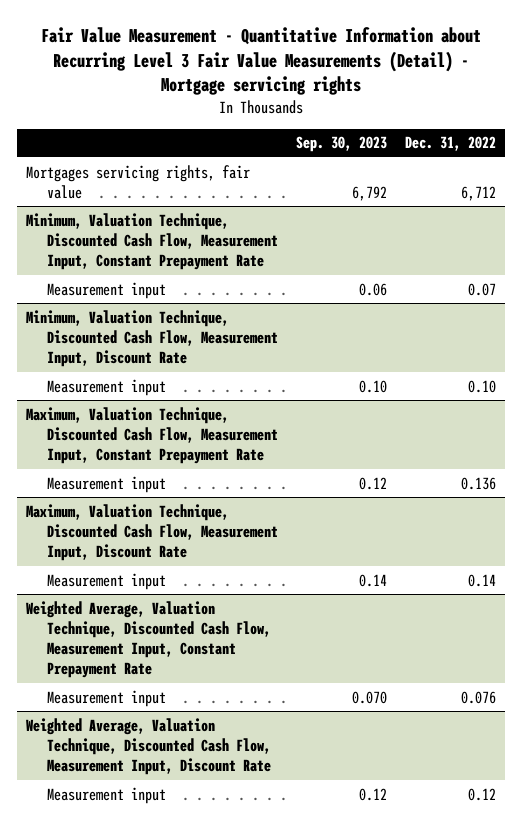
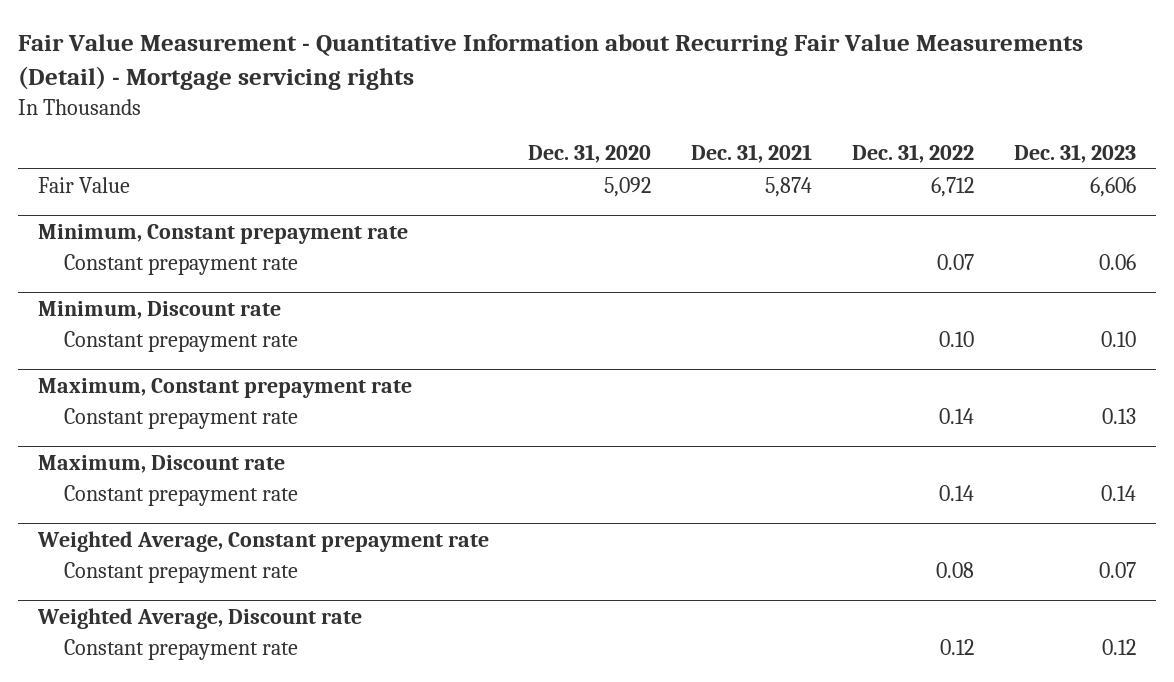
[41,26,482,96] Fair Value Measurement - Quantitative Information about Recurring Level 3 Fair Value Measurements (Detail) - Mortgage servicing rights -> [17,34,1083,91] Fair Value Measurement - Quantitative Information about Recurring Fair Value Measurements (Detail) - Mortgage servicing rights
[295,136,387,153] Sep. 30, 2023 -> none
none -> [528,143,652,163] Dec. 31, 2020
none -> [691,143,813,163] Dec. 31, 2021
none -> [1014,143,1137,163] Dec. 31, 2023
[26,212,278,271] Minimum, Valuation Technique, Discounted Cash Flow, Measurement Input, Constant Prepayment Rate -> none
[26,309,278,368] Minimum, Valuation Technique, Discounted Cash Flow, Measurement Input, Discount Rate -> none
[26,406,278,465] Maximum, Valuation Technique, Discounted Cash Flow, Measurement Input, Constant Prepayment Rate -> none
[46,475,166,493] Measurement input -> none
[26,503,278,562] Maximum, Valuation Technique, Discounted Cash Flow, Measurement Input, Discount Rate -> none
[26,600,271,679] Weighted Average, Valuation Technique, Discounted Cash Flow, Measurement Input, Constant Prepayment Rate -> none
[46,689,166,707] Measurement input -> none
[26,717,271,776] Weighted Average, Valuation Technique, Discounted Cash Flow, Measurement Input, Discount Rate -> none
[26,164,251,199] Mortgages servicing rights, fair value -> [37,177,130,194] Fair Value
none -> [37,223,408,244] Minimum, Constant prepayment rate
[46,281,166,299] Measurement input -> [64,254,299,276] Constant prepayment rate
none -> [37,300,281,319] Minimum, Discount rate
[46,378,166,396] Measurement input -> [64,331,299,353] Constant prepayment rate
none -> [37,377,412,398] Maximum, Constant prepayment rate
none -> [64,408,299,430] Constant prepayment rate
none -> [37,454,285,473] Maximum, Discount rate
[46,572,166,590] Measurement input -> [64,485,299,507] Constant prepayment rate
none -> [36,530,489,552] Weighted Average, Constant prepayment rate
none -> [64,562,299,584] Constant prepayment rate
none -> [36,607,362,629] Weighted Average, Discount rate
[46,786,166,804] Measurement input -> [64,639,299,661] Constant prepayment rate

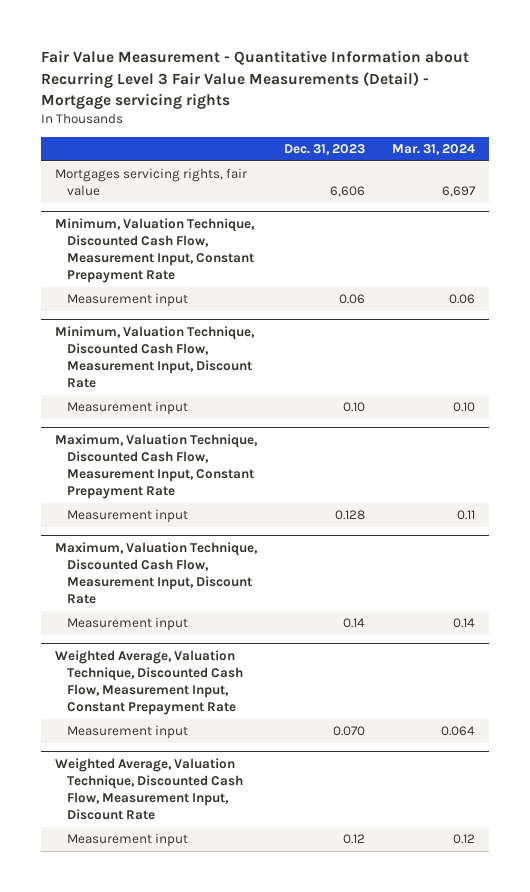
[17,34,1083,91] Fair Value Measurement - Quantitative Information about Recurring Fair Value Measurements (Detail) - Mortgage servicing rights -> [41,50,470,109] Fair Value Measurement - Quantitative Information about Recurring Level 3 Fair Value Measurements (Detail) - Mortgage servicing rights
[528,143,652,163] Dec. 31, 2020 -> none
[691,143,813,163] Dec. 31, 2021 -> none
[852,143,975,163] Dec. 31, 2022 -> none
none -> [392,144,476,156] Mar. 31, 2024
[37,223,408,244] Minimum, Constant prepayment rate -> none
[37,300,281,319] Minimum, Discount rate -> none
[37,377,412,398] Maximum, Constant prepayment rate -> none
[64,408,299,430] Constant prepayment rate -> none
[37,454,285,473] Maximum, Discount rate -> none
[36,530,489,552] Weighted Average, Constant prepayment rate -> none
[64,562,299,584] Constant prepayment rate -> none
[36,607,362,629] Weighted Average, Discount rate -> none
[37,177,130,194] Fair Value -> [54,168,247,197] Mortgages servicing rights, fair value
none -> [54,217,255,284] Minimum, Valuation Technique, Discounted Cash Flow, Measurement Input, Constant Prepayment Rate
[64,254,299,276] Constant prepayment rate -> [67,293,189,308] Measurement input
none -> [54,325,255,389] Minimum, Valuation Technique, Discounted Cash Flow, Measurement Input, Discount Rate
[64,331,299,353] Constant prepayment rate -> [67,401,189,416] Measurement input
none -> [54,433,258,500] Maximum, Valuation Technique, Discounted Cash Flow, Measurement Input, Constant Prepayment Rate
none -> [67,509,189,524] Measurement input
none -> [54,541,258,605] Maximum, Valuation Technique, Discounted Cash Flow, Measurement Input, Discount Rate
[64,485,299,507] Constant prepayment rate -> [67,617,189,632] Measurement input
none -> [54,649,244,716] Weighted Average, Valuation Technique, Discounted Cash Flow, Measurement Input, Constant Prepayment Rate
none -> [67,725,189,740] Measurement input
none -> [54,757,244,821] Weighted Average, Valuation Technique, Discounted Cash Flow, Measurement Input, Discount Rate
[64,639,299,661] Constant prepayment rate -> [67,833,189,848] Measurement input

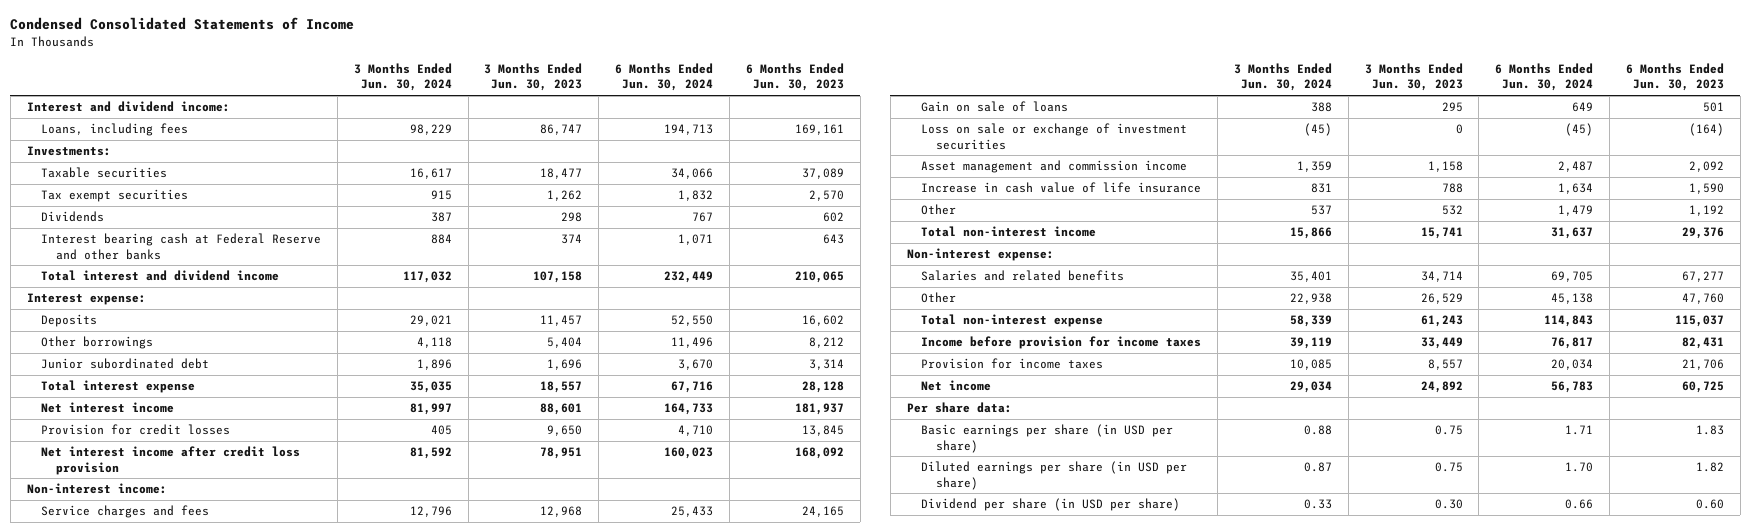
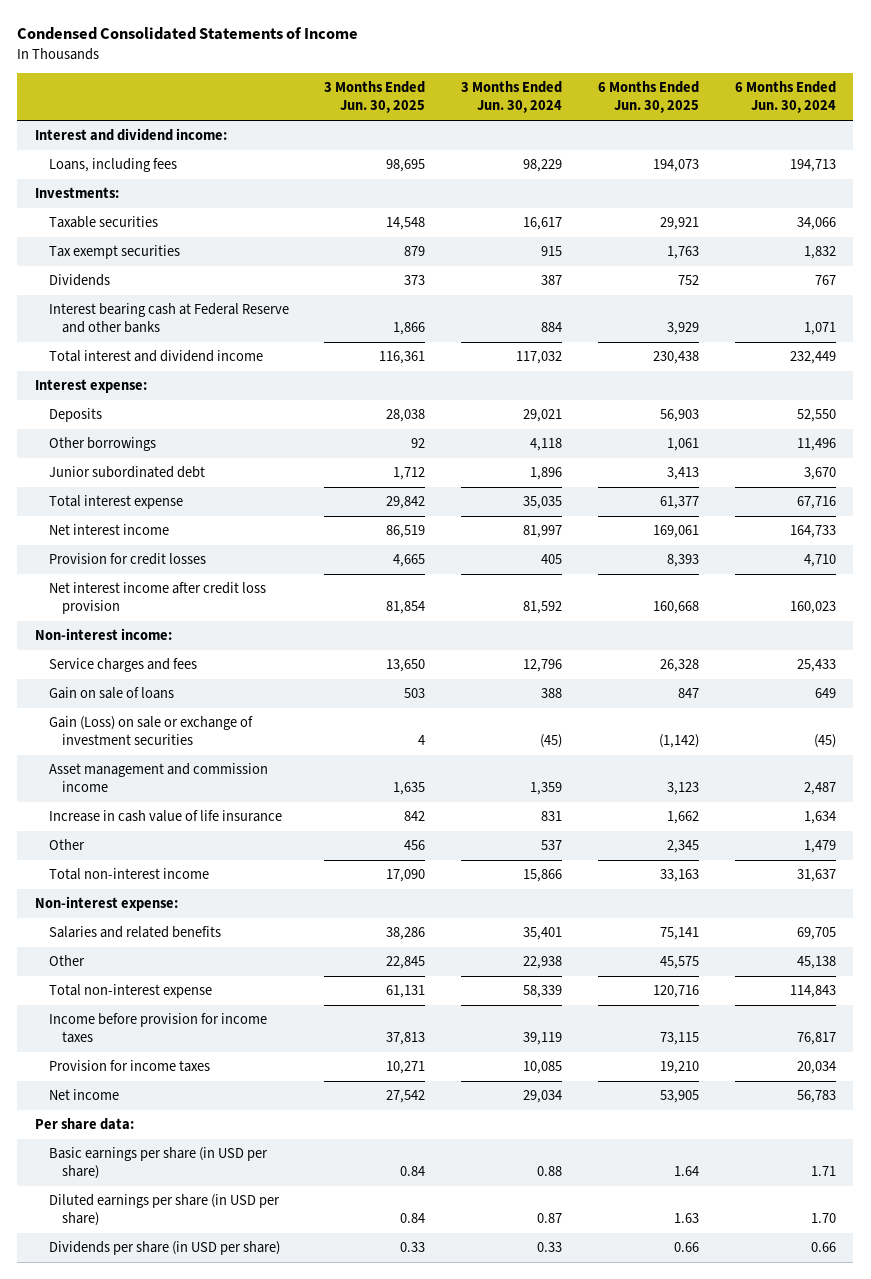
[484,62,583,92] 3 Months Ended Jun. 30, 2023 -> none
[745,62,844,92] 6 Months Ended Jun. 30, 2023 -> none
none -> [324,81,426,114] 3 Months Ended Jun. 30, 2025
none -> [597,81,699,114] 6 Months Ended Jun. 30, 2025
[921,123,1188,150] Loss on sale or exchange of investment securities -> [48,716,253,746] Gain (Loss) on sale or exchange of investment securities
[921,498,1181,512] Dividend per share (in USD per share) -> [48,1241,280,1256] Dividends per share (in USD per share)

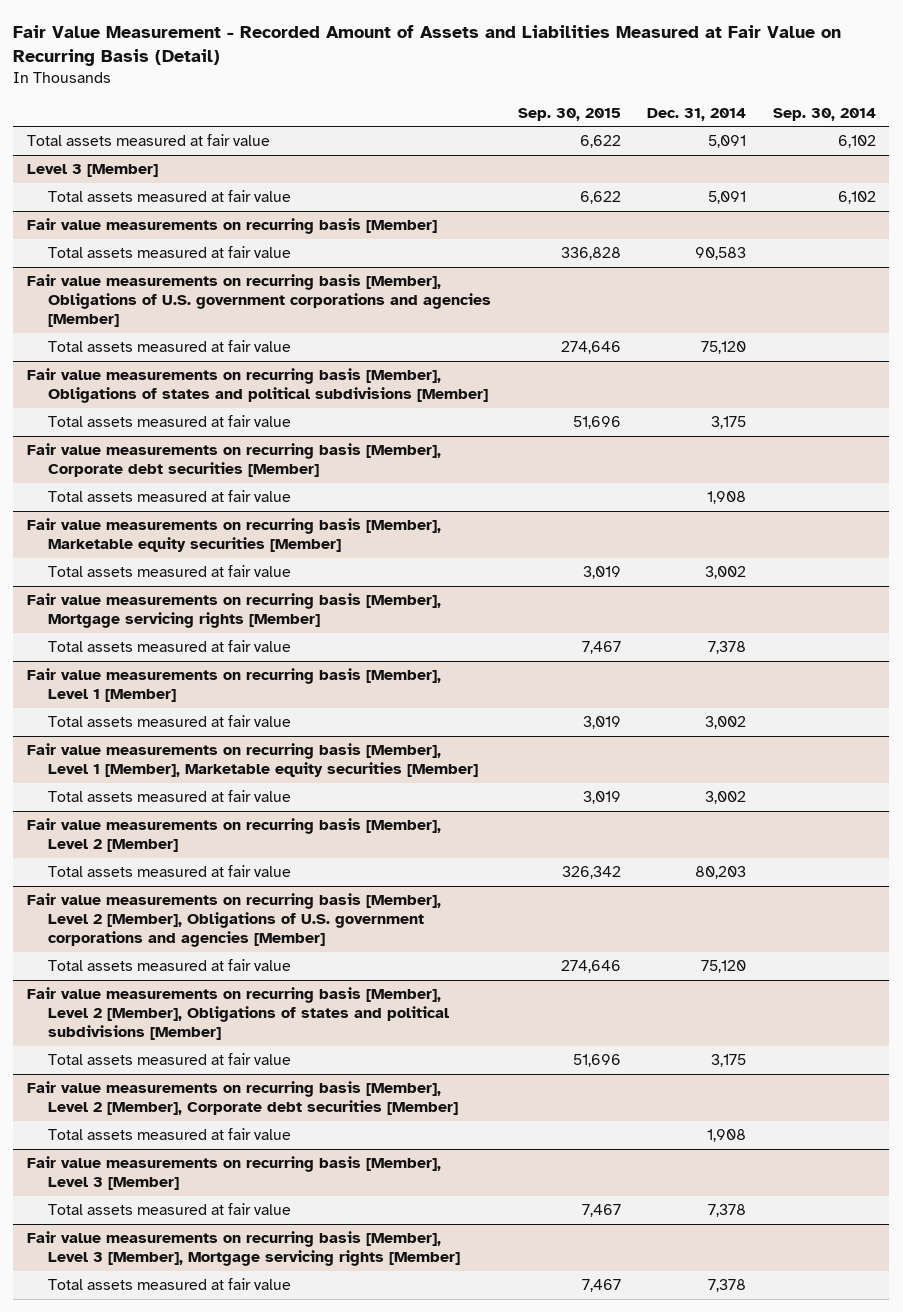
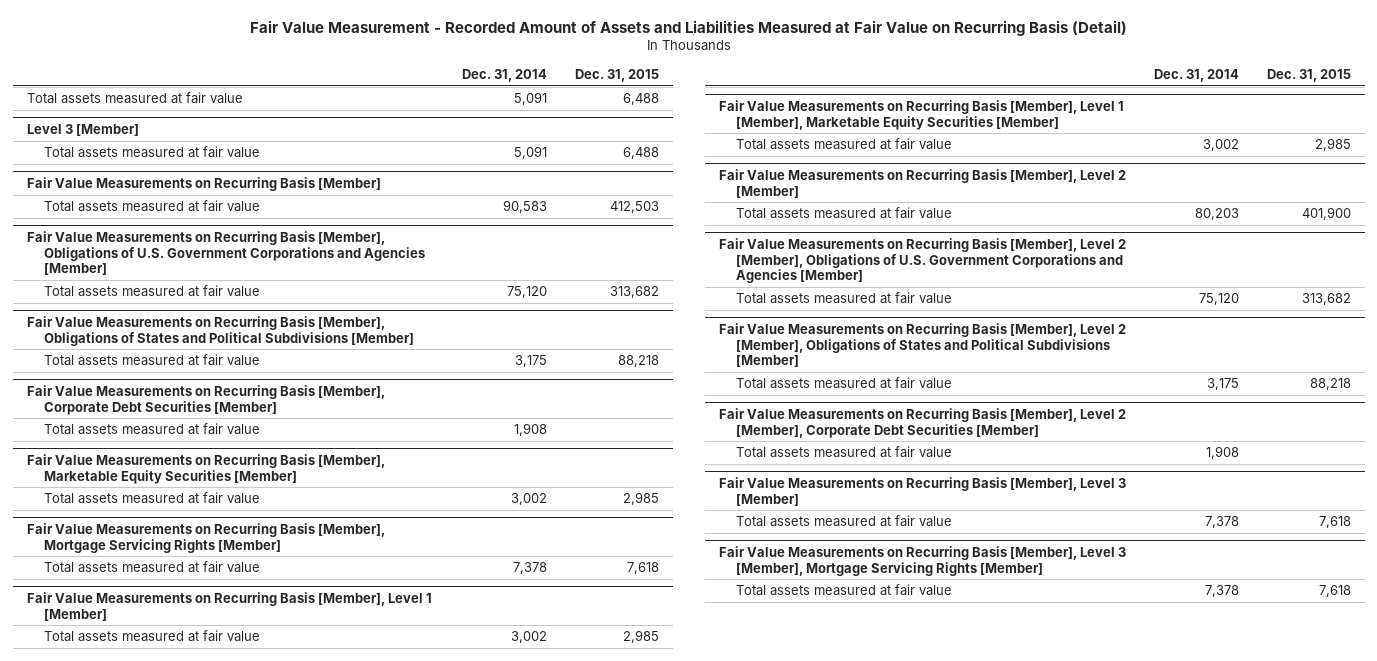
[517,107,621,121] Sep. 30, 2015 -> none
[772,107,876,121] Sep. 30, 2014 -> none
none -> [574,68,659,82] Dec. 31, 2015
[26,218,437,235] Fair value measurements on recurring basis [Member] -> [26,176,381,191] Fair Value Measurements on Recurring Basis [Member]
[26,274,492,328] Fair value measurements on recurring basis [Member], Obligations of U.S. government corporations and agencies [Member] -> [26,230,426,276] Fair Value Measurements on Recurring Basis [Member], Obligations of U.S. Government Corporations and Agencies [Member]
[26,368,489,404] Fair value measurements on recurring basis [Member], Obligations of states and political subdivisions [Member] -> [26,315,415,346] Fair Value Measurements on Recurring Basis [Member], Obligations of States and Political Subdivisions [Member]
[26,443,441,478] Fair value measurements on recurring basis [Member], Corporate debt securities [Member] -> [26,384,385,415] Fair Value Measurements on Recurring Basis [Member], Corporate Debt Securities [Member]
[26,518,441,553] Fair value measurements on recurring basis [Member], Marketable equity securities [Member] -> [26,453,385,484] Fair Value Measurements on Recurring Basis [Member], Marketable Equity Securities [Member]
[26,593,441,629] Fair value measurements on recurring basis [Member], Mortgage servicing rights [Member] -> [26,522,385,553] Fair Value Measurements on Recurring Basis [Member], Mortgage Servicing Rights [Member]
[26,668,441,703] Fair value measurements on recurring basis [Member], Level 1 [Member] -> [26,591,432,621] Fair Value Measurements on Recurring Basis [Member], Level 1 [Member]
[26,743,479,778] Fair value measurements on recurring basis [Member], Level 1 [Member], Marketable equity securities [Member] -> [718,99,1124,130] Fair Value Measurements on Recurring Basis [Member], Level 1 [Member], Marketable Equity Securities [Member]
[26,818,441,853] Fair value measurements on recurring basis [Member], Level 2 [Member] -> [718,168,1126,198] Fair Value Measurements on Recurring Basis [Member], Level 2 [Member]
[26,893,441,948] Fair value measurements on recurring basis [Member], Level 2 [Member], Obligations of U.S. government corporations and agencies [Member] -> [718,237,1126,284] Fair Value Measurements on Recurring Basis [Member], Level 2 [Member], Obligations of U.S. Government Corporations and Agencies [Member]
[26,987,450,1041] Fair value measurements on recurring basis [Member], Level 2 [Member], Obligations of states and political subdivisions [Member] -> [718,322,1126,368] Fair Value Measurements on Recurring Basis [Member], Level 2 [Member], Obligations of States and Political Subdivisions [Member]
[26,1081,459,1116] Fair value measurements on recurring basis [Member], Level 2 [Member], Corporate debt securities [Member] -> [718,407,1126,438] Fair Value Measurements on Recurring Basis [Member], Level 2 [Member], Corporate Debt Securities [Member]
[26,1156,441,1191] Fair value measurements on recurring basis [Member], Level 3 [Member] -> [718,476,1126,506] Fair Value Measurements on Recurring Basis [Member], Level 3 [Member]
[26,1231,461,1267] Fair value measurements on recurring basis [Member], Level 3 [Member], Mortgage servicing rights [Member] -> [718,545,1126,576] Fair Value Measurements on Recurring Basis [Member], Level 3 [Member], Mortgage Servicing Rights [Member]

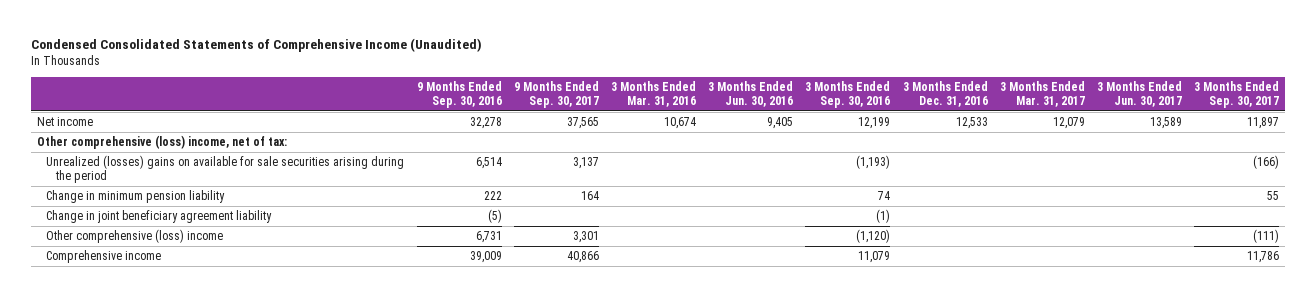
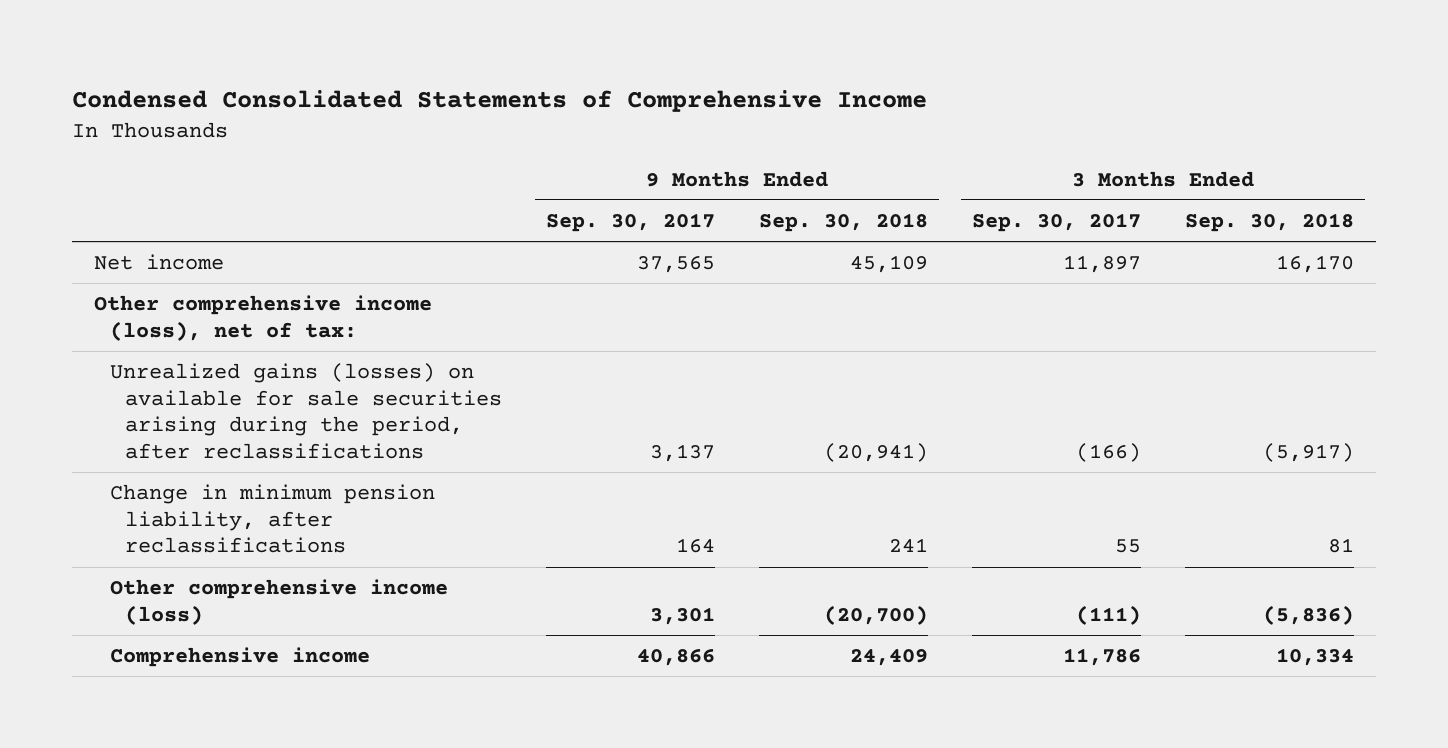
[30,38,482,53] Condensed Consolidated Statements of Comprehensive Income (Unaudited) -> [72,89,928,112] Condensed Consolidated Statements of Comprehensive Income
[416,80,502,109] 9 Months Ended Sep. 30, 2016 -> none
[610,80,696,108] 3 Months Ended Mar. 31, 2016 -> none
[708,80,794,108] 3 Months Ended Jun. 30, 2016 -> none
[805,80,891,109] 3 Months Ended Sep. 30, 2016 -> none
[902,80,988,108] 3 Months Ended Dec. 31, 2016 -> none
[999,80,1085,108] 3 Months Ended Mar. 31, 2017 -> none
[1096,80,1182,108] 3 Months Ended Jun. 30, 2017 -> none
none -> [759,212,929,232] Sep. 30, 2018
none -> [1184,212,1354,232] Sep. 30, 2018
[46,210,273,224] Change in joint beneficiary agreement liability -> none
[36,135,287,150] Other comprehensive (loss) income, net of tax: -> [94,295,433,341] Other comprehensive income (loss), net of tax:
[46,155,405,184] Unrealized (losses) gains on available for sale securities arising during the period -> [109,363,503,460] Unrealized gains (losses) on available for sale securities arising during the period, after reclassifications
[46,190,226,204] Change in minimum pension liability -> [109,484,435,554] Change in minimum pension liability, after reclassifications
[46,229,224,244] Other comprehensive (loss) income -> [109,579,448,625] Other comprehensive income (loss)

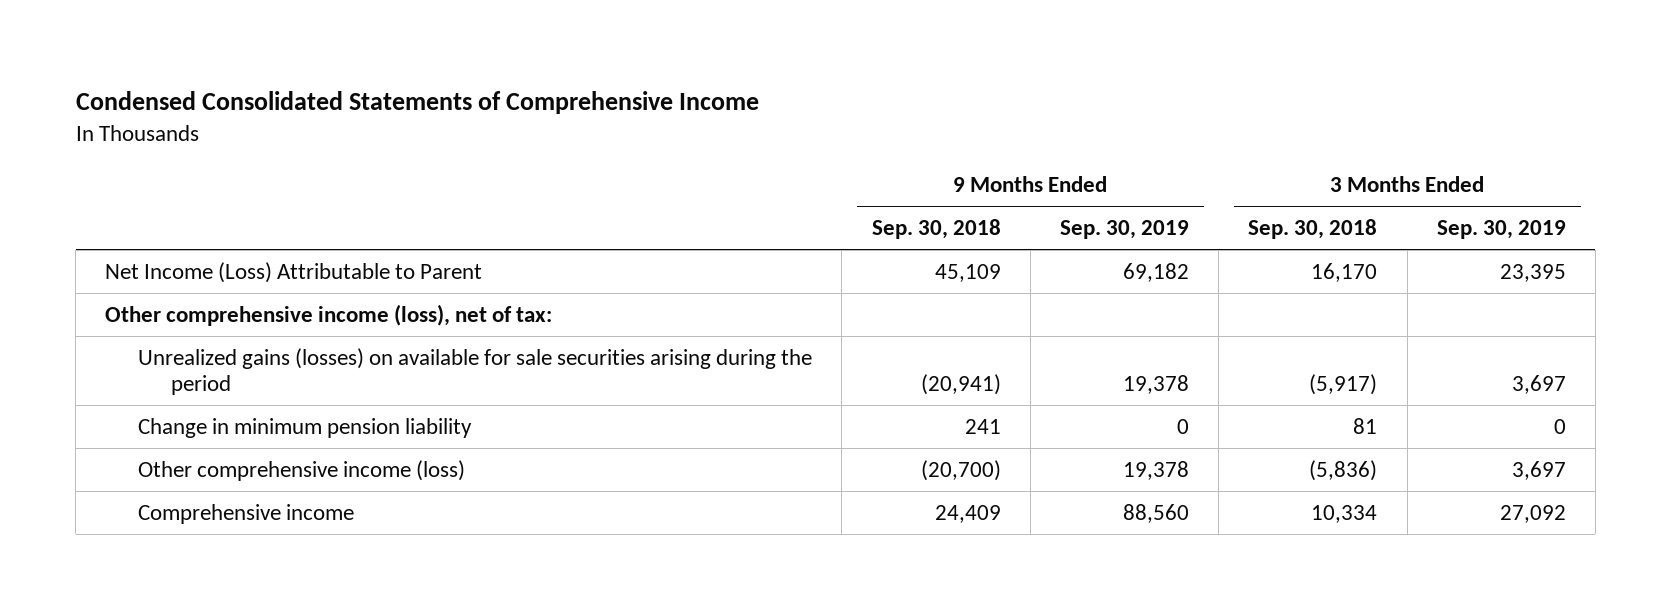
[546,212,716,232] Sep. 30, 2017 -> none
[972,212,1142,232] Sep. 30, 2017 -> none
none -> [1060,220,1190,240] Sep. 30, 2019
none -> [1436,220,1566,240] Sep. 30, 2019
[94,254,225,271] Net income -> [105,261,483,283] Net Income (Loss) Attributable to Parent
[109,363,503,460] Unrealized gains (losses) on available for sale securities arising during the period, after reclassifications -> [138,347,813,395] Unrealized gains (losses) on available for sale securities arising during the period
[109,484,435,554] Change in minimum pension liability, after reclassifications -> [138,417,473,438] Change in minimum pension liability

